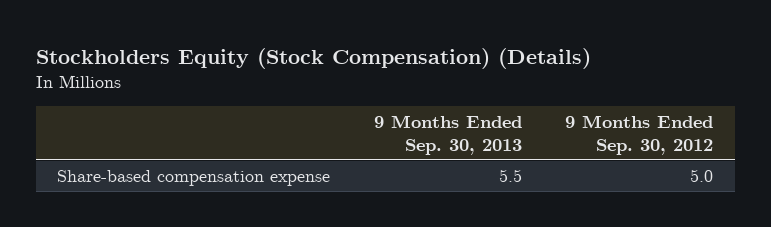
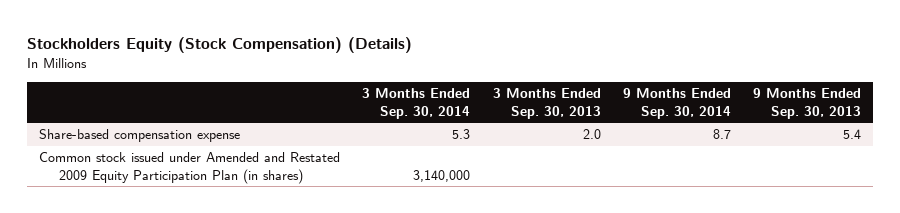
[565,114,714,156] 9 Months Ended Sep. 30, 2012 -> none
none -> [362,88,471,119] 3 Months Ended Sep. 30, 2014
none -> [492,88,601,119] 3 Months Ended Sep. 30, 2013
none -> [623,88,732,119] 9 Months Ended Sep. 30, 2014
[498,169,522,183] 5.5 -> [843,129,862,140] 5.4
none -> [38,152,340,184] Common stock issued under Amended and Restated 2009 Equity Participation Plan (in shares)

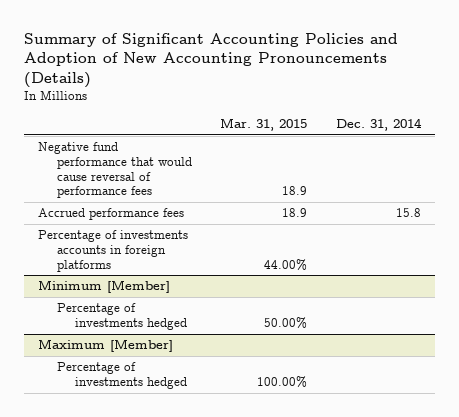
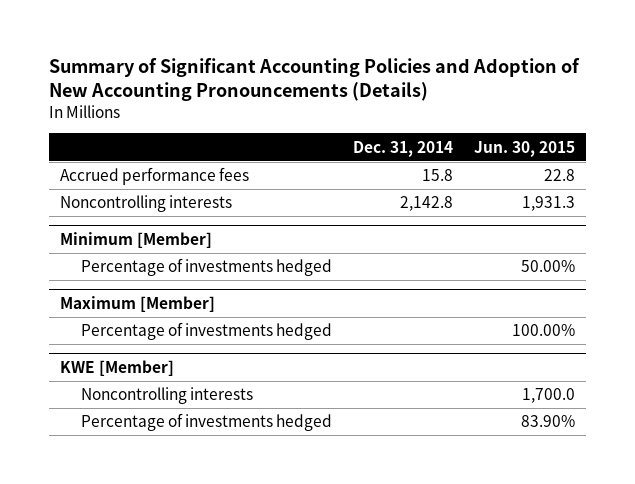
[220,118,308,132] Mar. 31, 2015 -> none
none -> [474,140,576,157] Jun. 30, 2015
[38,142,192,199] Negative fund performance that would cause reversal of performance fees -> none
[38,230,189,272] Percentage of investments accounts in foreign platforms -> none
none -> [59,195,232,213] Noncontrolling interests
none -> [59,360,174,377] KWE [Member]
none -> [80,387,253,405] Noncontrolling interests
none -> [80,413,332,432] Percentage of investments hedged

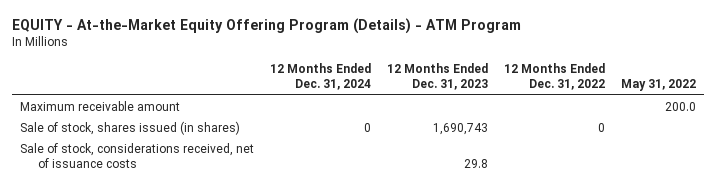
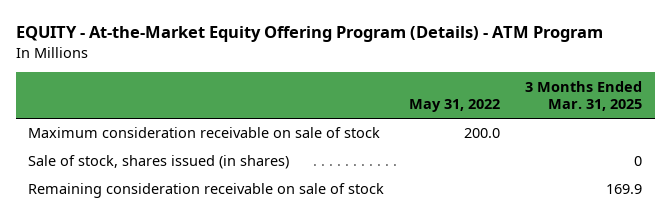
[269,63,371,91] 12 Months Ended Dec. 31, 2024 -> none
[386,63,488,91] 12 Months Ended Dec. 31, 2023 -> none
[503,63,605,91] 12 Months Ended Dec. 31, 2022 -> none
none -> [525,80,643,112] 3 Months Ended Mar. 31, 2025
[19,100,180,111] Maximum receivable amount -> [28,127,381,139] Maximum consideration receivable on sale of stock
[19,142,254,169] Sale of stock, considerations received, net of issuance costs -> none
none -> [28,183,385,199] Remaining consideration receivable on sale of stock

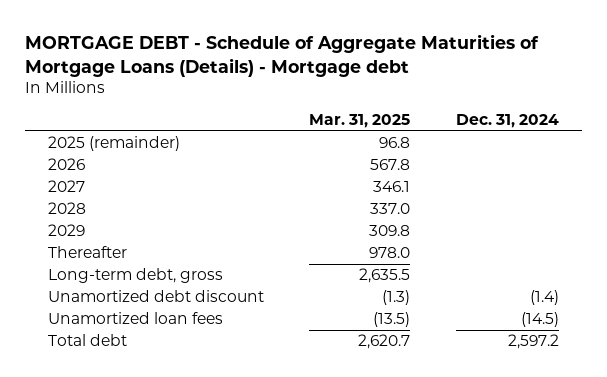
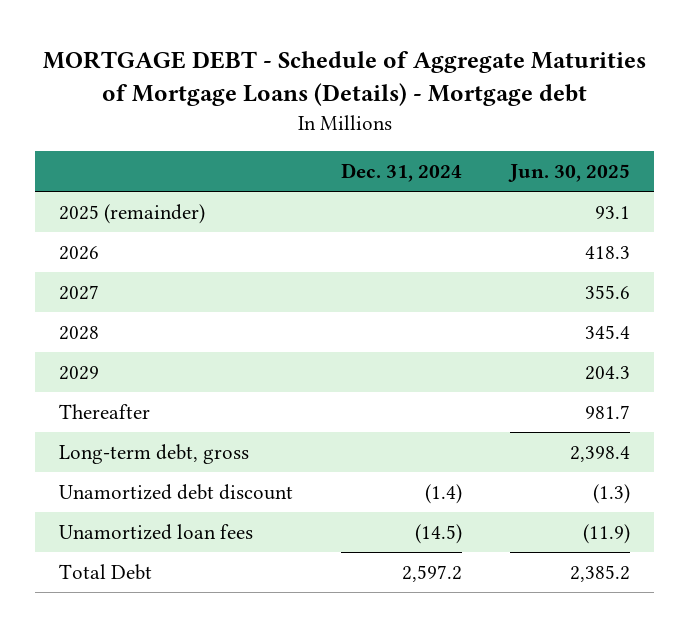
[309,114,411,129] Mar. 31, 2025 -> none
none -> [507,164,630,183] Jun. 30, 2025
[47,334,127,347] Total debt -> [59,564,153,581] Total Debt

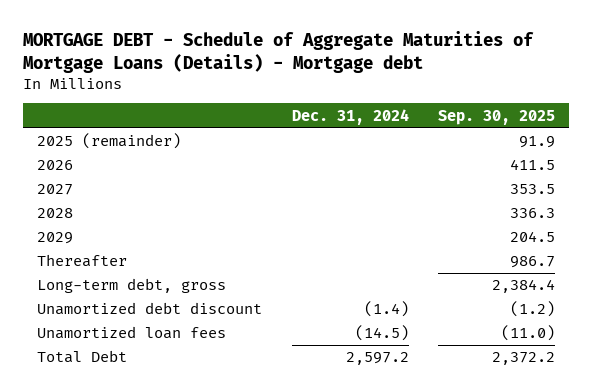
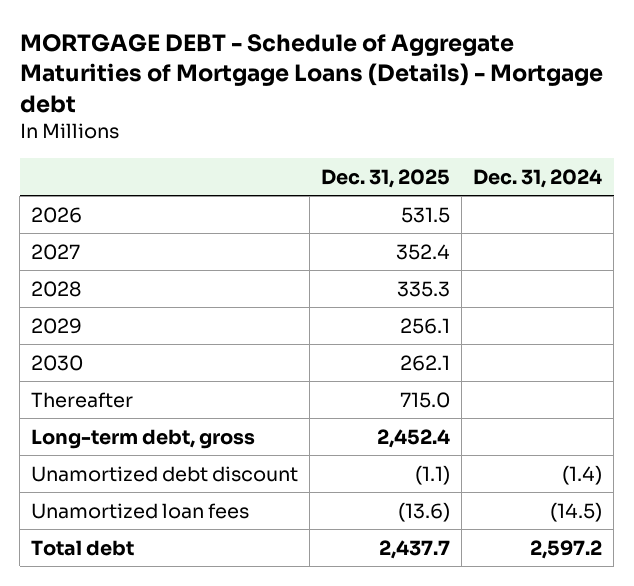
[437,109,555,125] Sep. 30, 2025 -> none
none -> [321,168,451,188] Dec. 31, 2025
[37,133,182,150] 2025 (remainder) -> none
none -> [31,354,84,371] 2030
[37,350,128,364] Total Debt -> [31,539,135,556] Total debt

